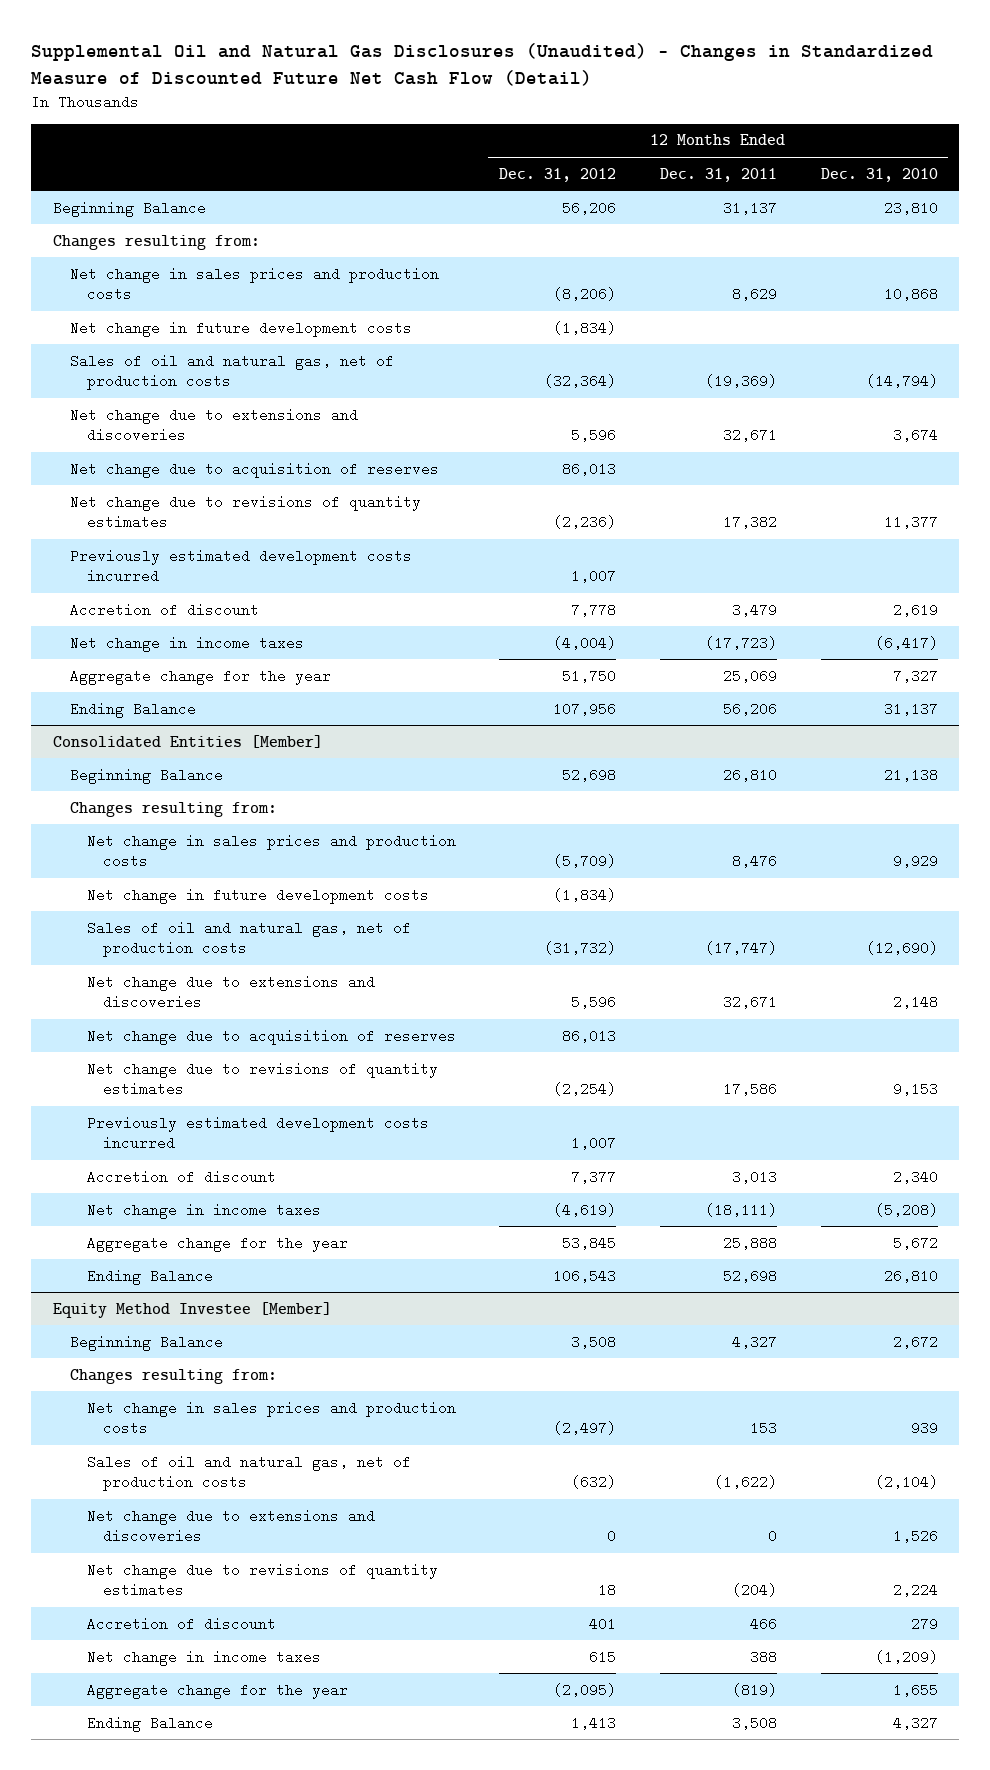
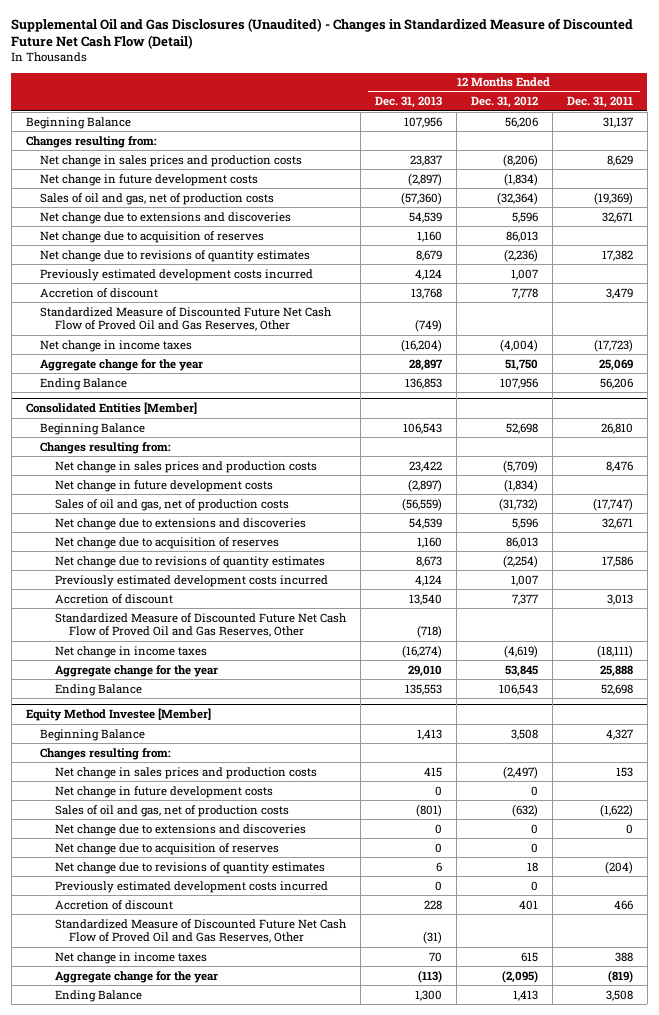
[30,43,933,86] Supplemental Oil and Natural Gas Disclosures (Unaudited) - Changes in Standardized Measure of Discounted Future Net Cash Flow (Detail) -> [11,17,634,50] Supplemental Oil and Gas Disclosures (Unaudited) - Changes in Standardized Measure of Discounted Future Net Cash Flow (Detail)
[820,167,938,182] Dec. 31, 2010 -> none
none -> [374,96,442,109] Dec. 31, 2013
[69,353,394,391] Sales of oil and natural gas, net of production costs -> [40,192,275,205] Sales of oil and gas, net of production costs
none -> [40,306,333,332] Standardized Measure of Discounted Future Net Cash Flow of Proved Oil and Gas Reserves, Other
[86,920,411,958] Sales of oil and natural gas, net of production costs -> [54,498,289,511] Sales of oil and gas, net of production costs
none -> [54,612,347,638] Standardized Measure of Discounted Future Net Cash Flow of Proved Oil and Gas Reserves, Other
none -> [54,785,273,798] Net change in future development costs
[86,1454,411,1492] Sales of oil and natural gas, net of production costs -> [54,804,289,817] Sales of oil and gas, net of production costs
none -> [54,842,279,855] Net change due to acquisition of reserves
none -> [54,880,328,893] Previously estimated development costs incurred
none -> [54,918,347,944] Standardized Measure of Discounted Future Net Cash Flow of Proved Oil and Gas Reserves, Other

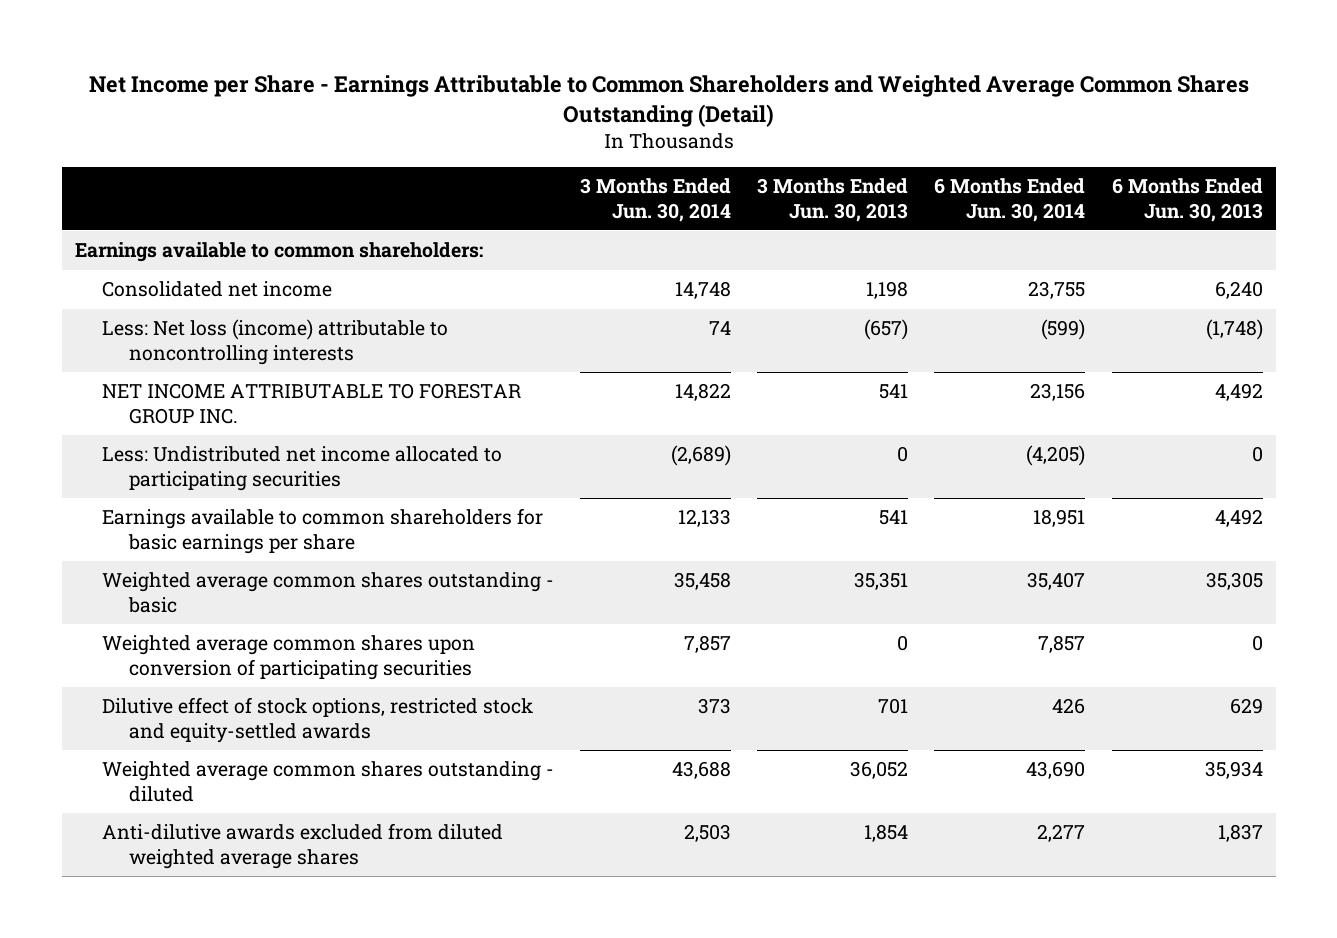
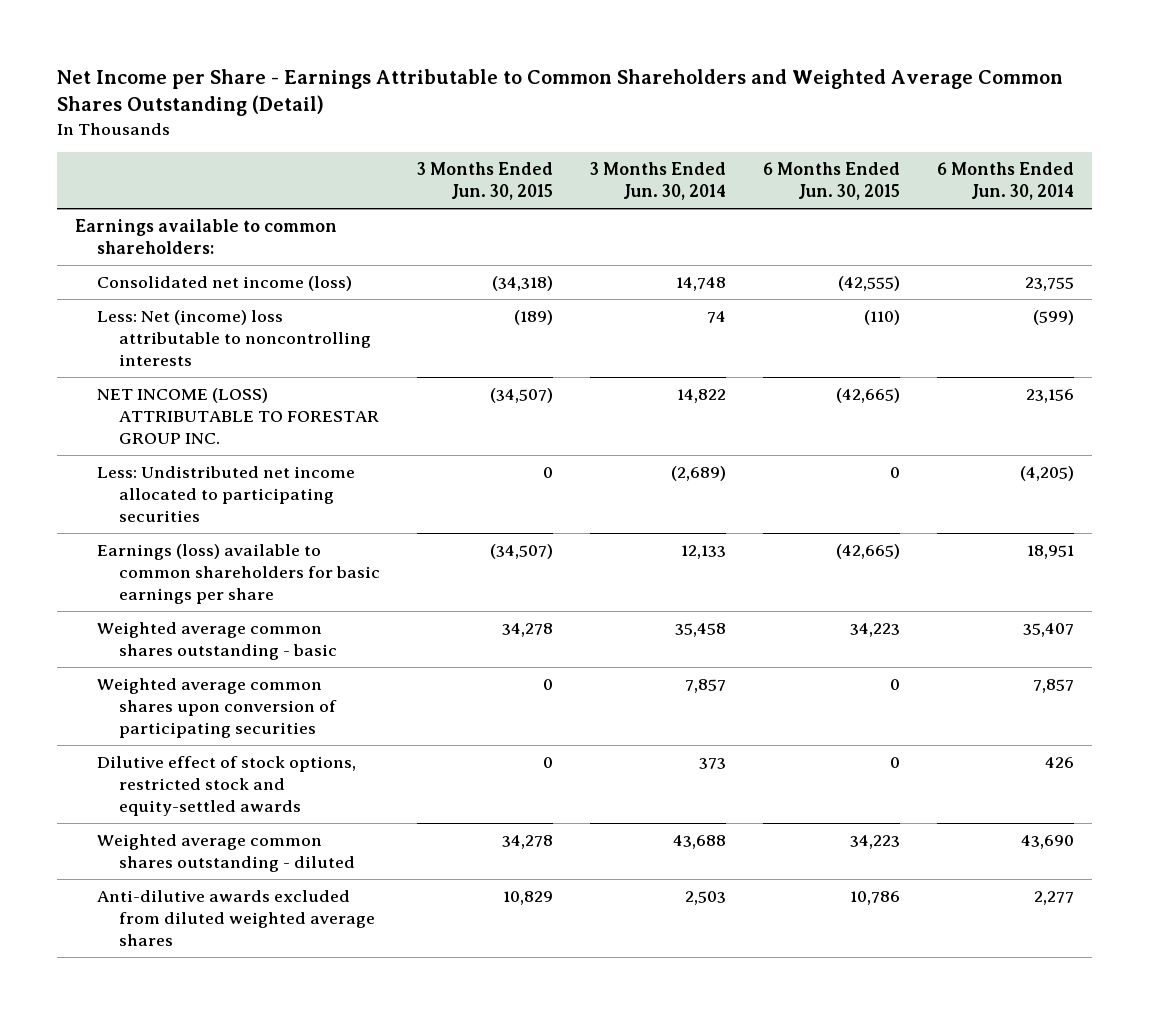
[757,178,909,222] 3 Months Ended Jun. 30, 2013 -> none
[1111,178,1263,222] 6 Months Ended Jun. 30, 2013 -> none
none -> [417,161,554,201] 3 Months Ended Jun. 30, 2015
none -> [762,161,900,201] 6 Months Ended Jun. 30, 2015
[102,281,333,298] Consolidated net income -> [97,275,353,291] Consolidated net income (loss)
[102,319,449,365] Less: Net loss (income) attributable to noncontrolling interests -> [97,309,372,367] Less: Net (income) loss attributable to noncontrolling interests
[102,383,522,424] NET INCOME ATTRIBUTABLE TO FORESTAR GROUP INC. -> [97,387,380,445] NET INCOME (LOSS) ATTRIBUTABLE TO FORESTAR GROUP INC.
[102,508,544,554] Earnings available to common shareholders for basic earnings per share -> [97,543,381,605] Earnings (loss) available to common shareholders for basic earnings per share

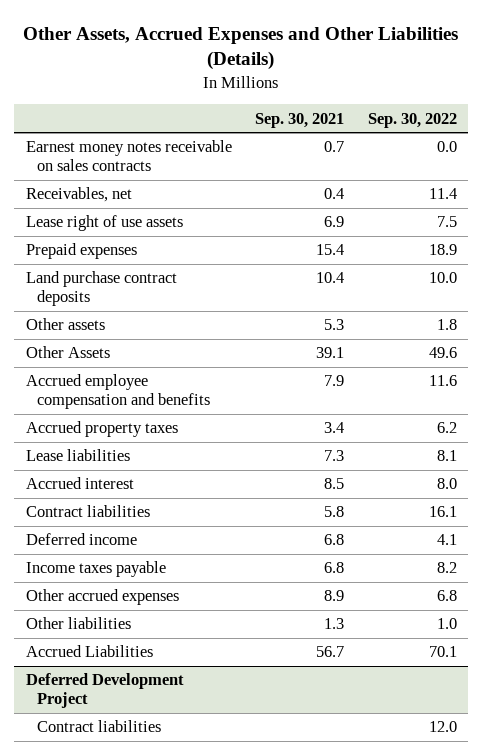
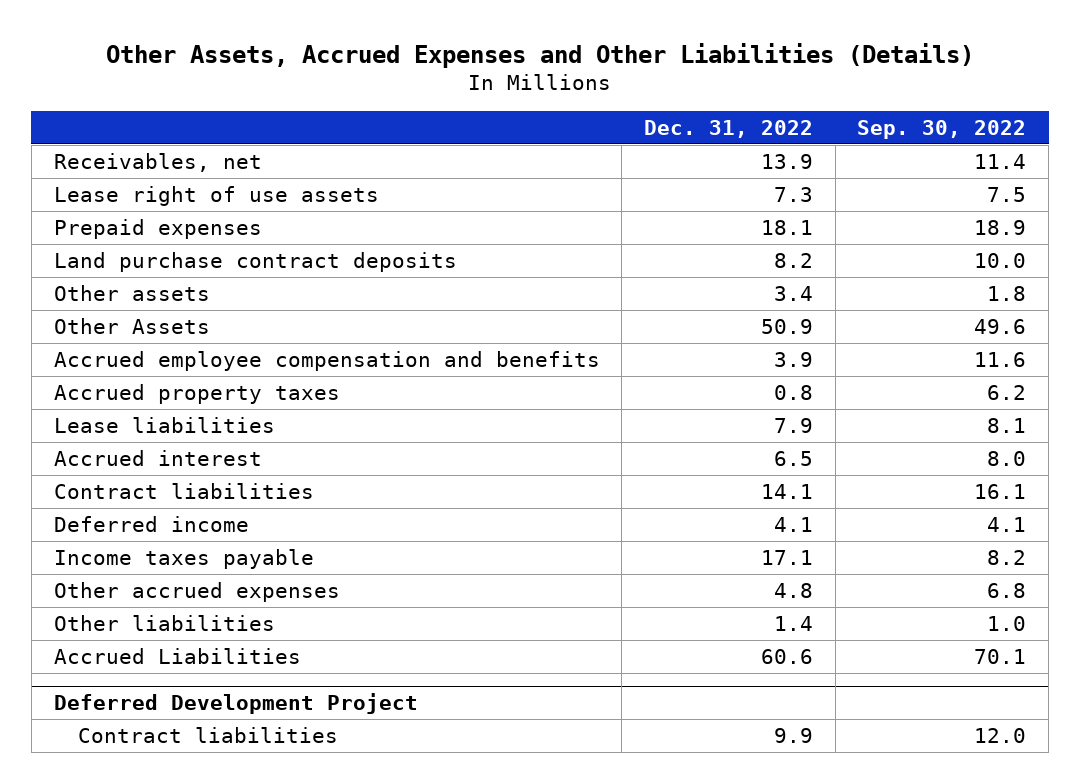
[255,112,345,128] Sep. 30, 2021 -> none
none -> [644,119,814,138] Dec. 31, 2022
[25,140,232,172] Earnest money notes receivable on sales contracts -> none

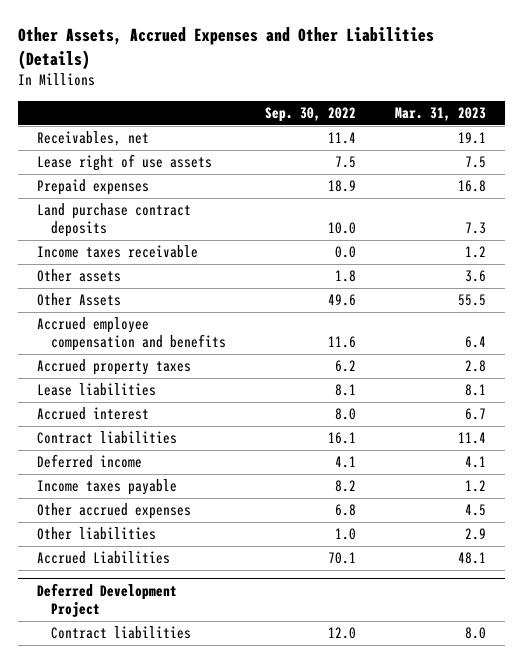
[644,119,814,138] Dec. 31, 2022 -> none
none -> [394,106,486,121] Mar. 31, 2023
none -> [37,245,199,259] Income taxes receivable

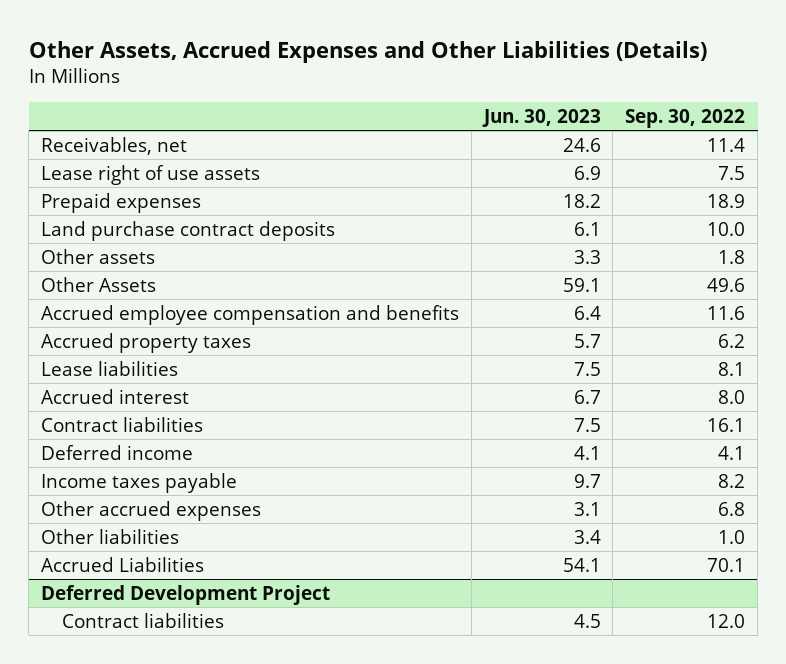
[394,106,486,121] Mar. 31, 2023 -> none
none -> [481,108,601,127] Jun. 30, 2023
[37,245,199,259] Income taxes receivable -> none

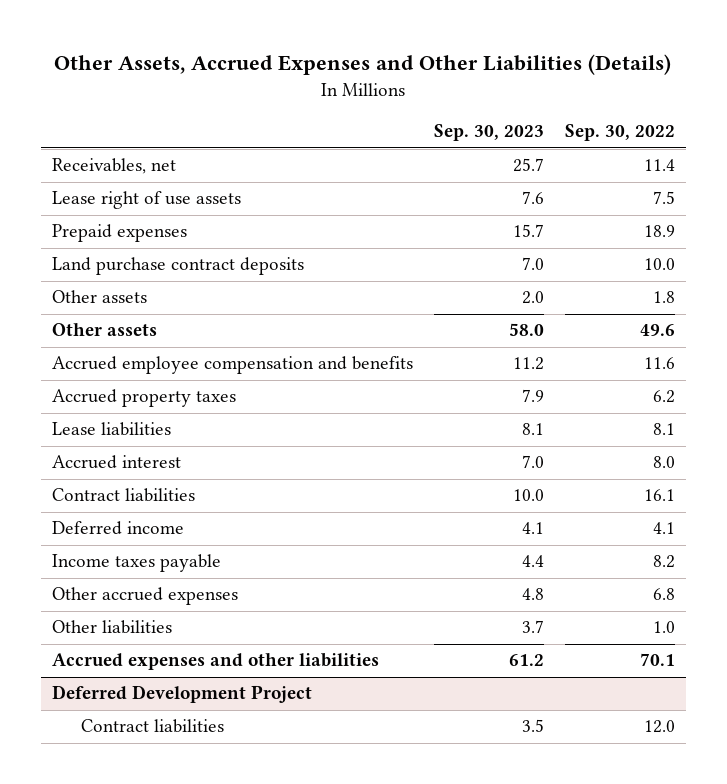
[481,108,601,127] Jun. 30, 2023 -> none
none -> [433,124,544,142] Sep. 30, 2023
[40,276,156,292] Other Assets -> [51,323,157,337] Other assets
[40,556,204,572] Accrued Liabilities -> [51,653,379,671] Accrued expenses and other liabilities

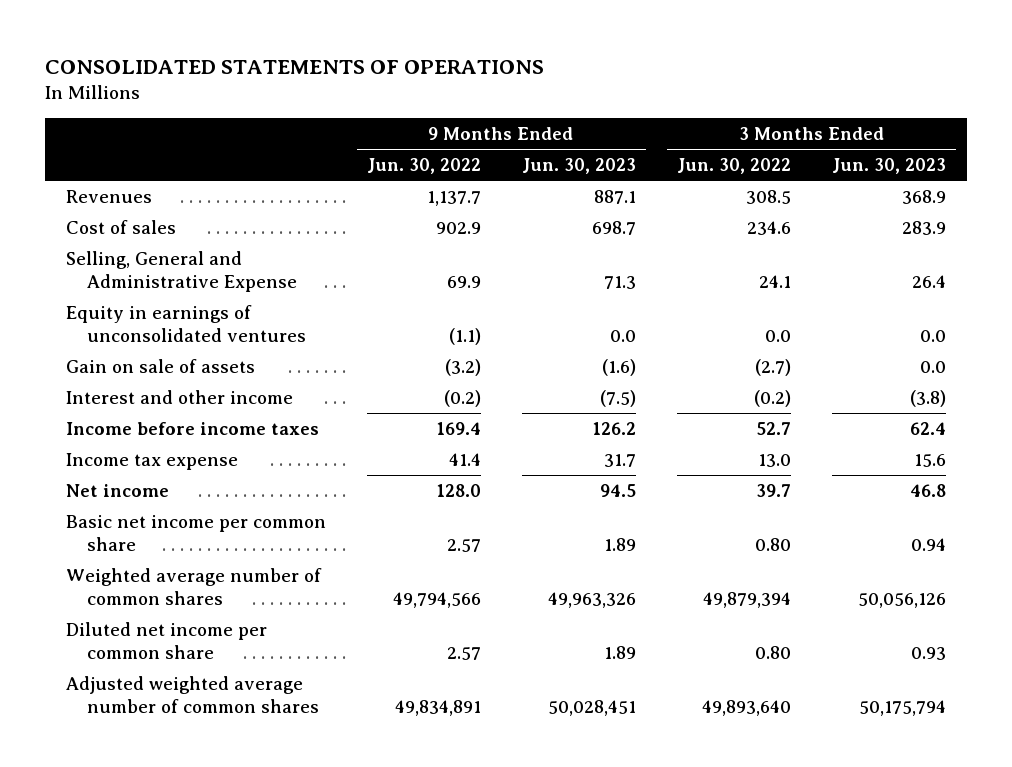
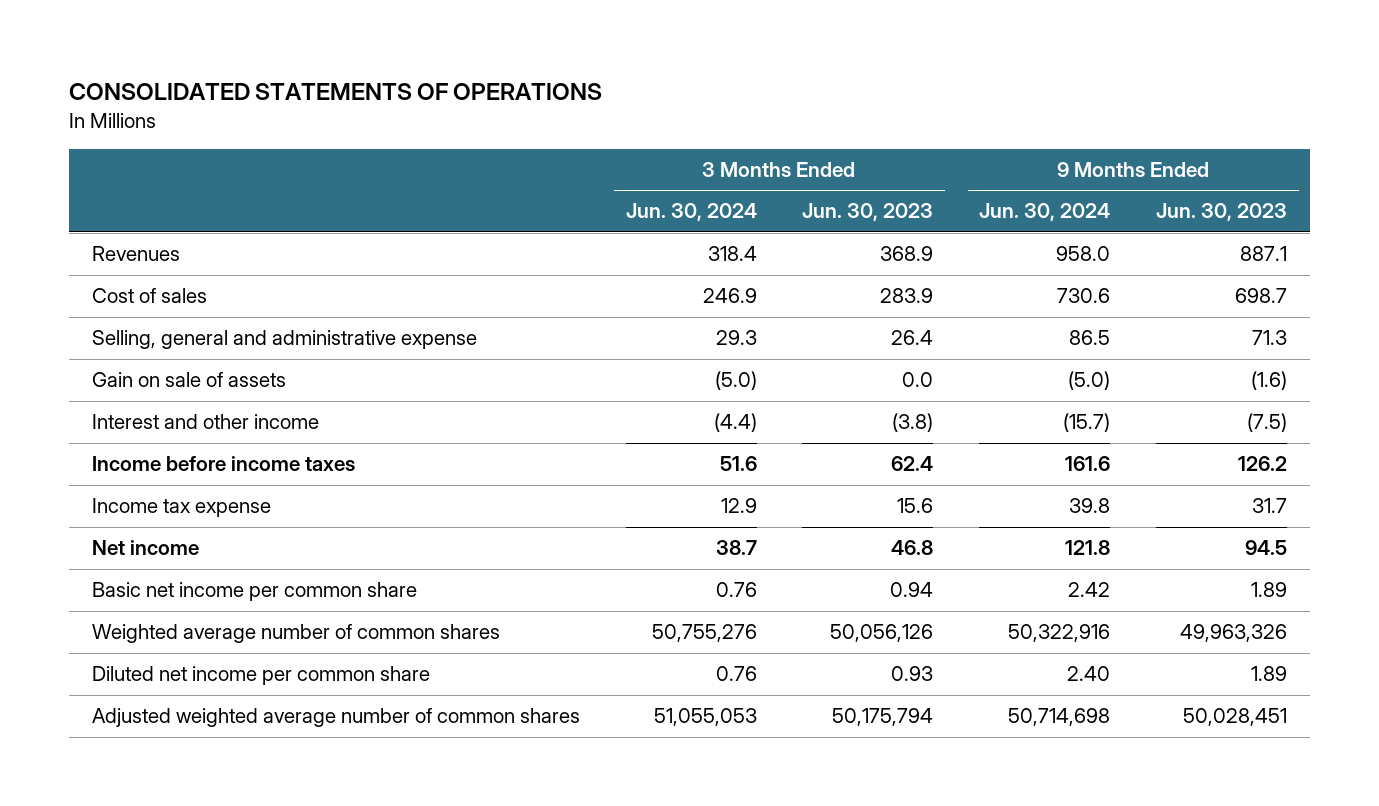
[366,158,481,175] Jun. 30, 2022 -> none
[677,158,792,175] Jun. 30, 2022 -> none
none -> [625,203,757,222] Jun. 30, 2024
none -> [979,203,1111,222] Jun. 30, 2024
[65,305,307,343] Equity in earnings of unconsolidated ventures -> none
[65,251,298,293] Selling, General and Administrative Expense -> [91,330,477,350] Selling, general and administrative expense

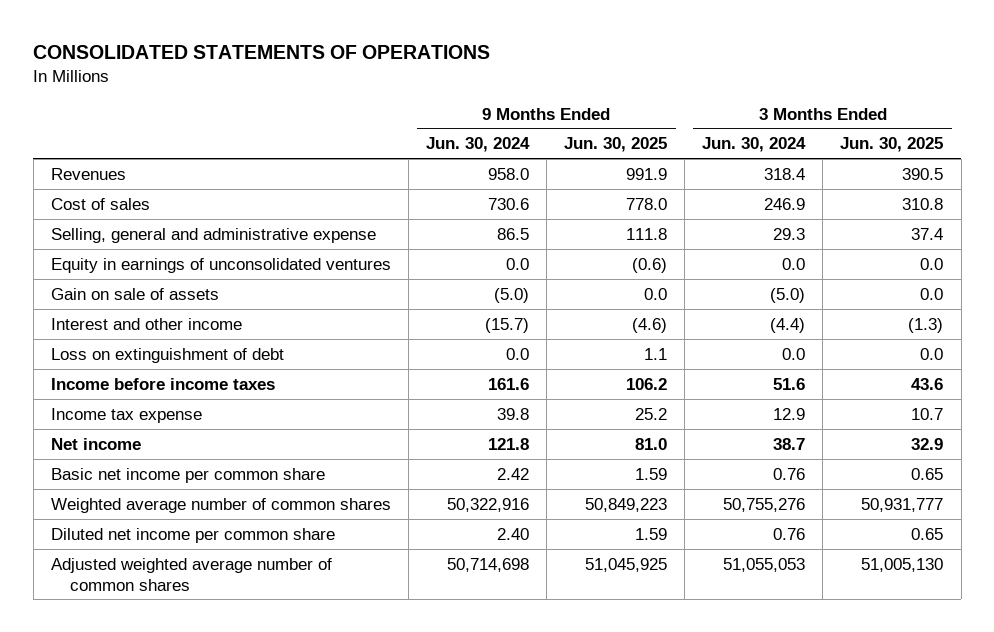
[802,203,934,222] Jun. 30, 2023 -> none
[1156,203,1288,222] Jun. 30, 2023 -> none
none -> [564,137,668,153] Jun. 30, 2025
none -> [840,137,944,153] Jun. 30, 2025
none -> [50,257,391,273] Equity in earnings of unconsolidated ventures
none -> [50,347,284,363] Loss on extinguishment of debt

